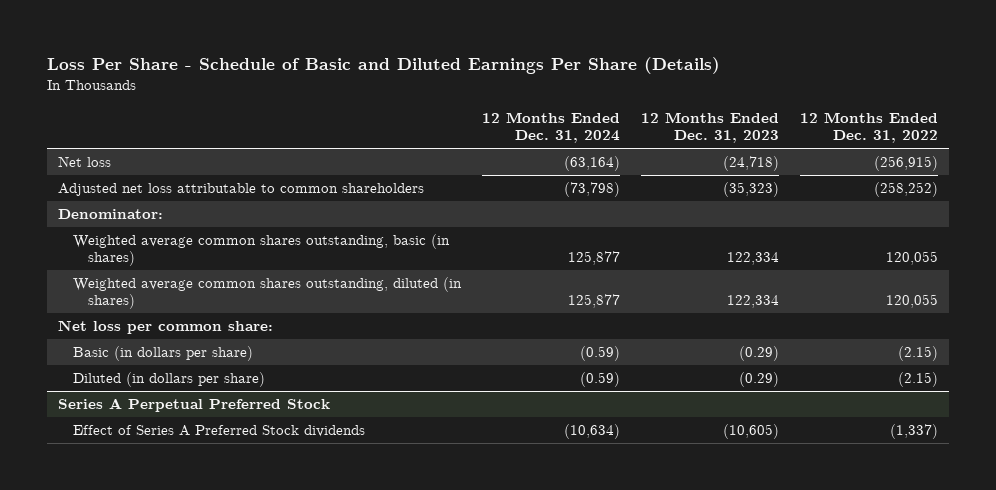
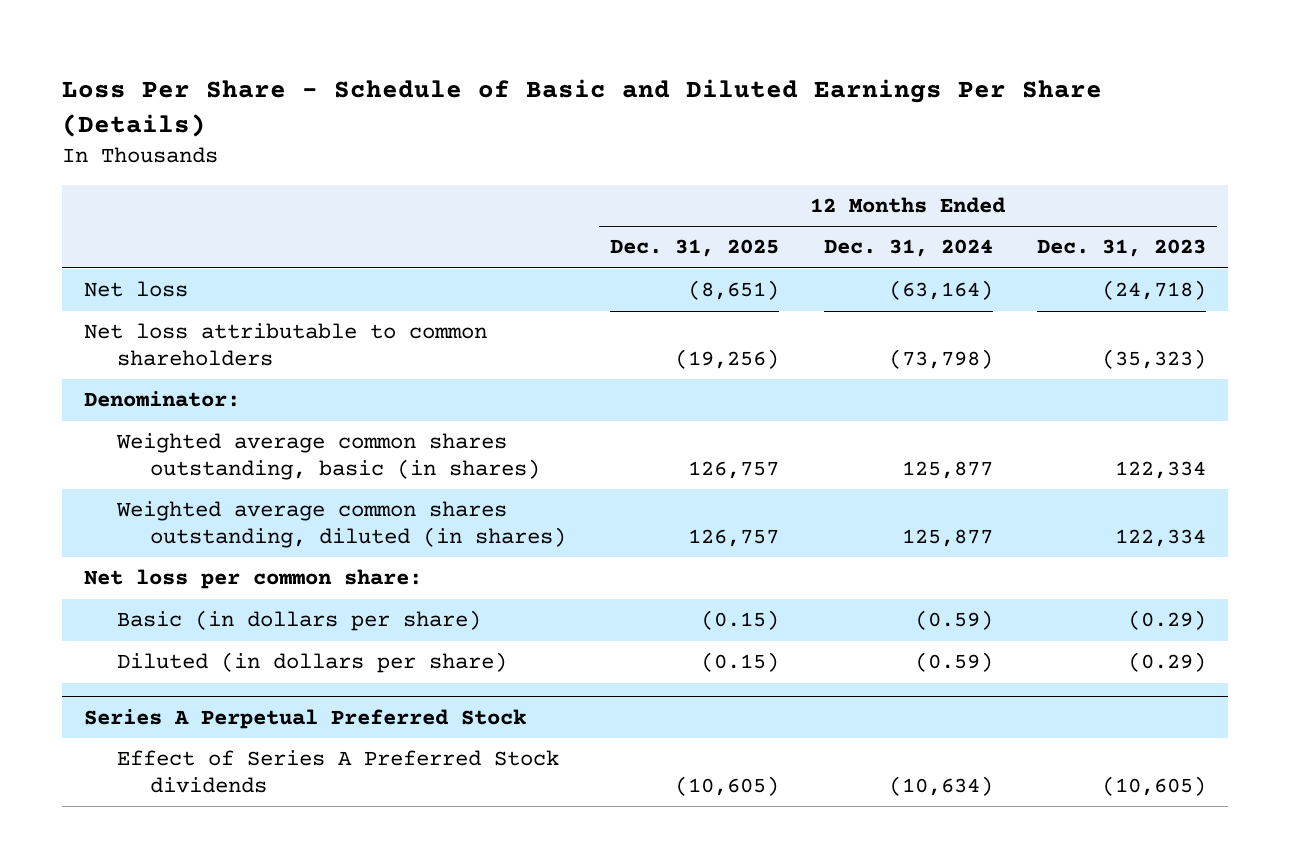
[800,112,939,144] 12 Months Ended Dec. 31, 2022 -> none
none -> [610,239,780,258] Dec. 31, 2025
[57,183,424,197] Adjusted net loss attributable to common shareholders -> [84,323,488,367] Net loss attributable to common shareholders

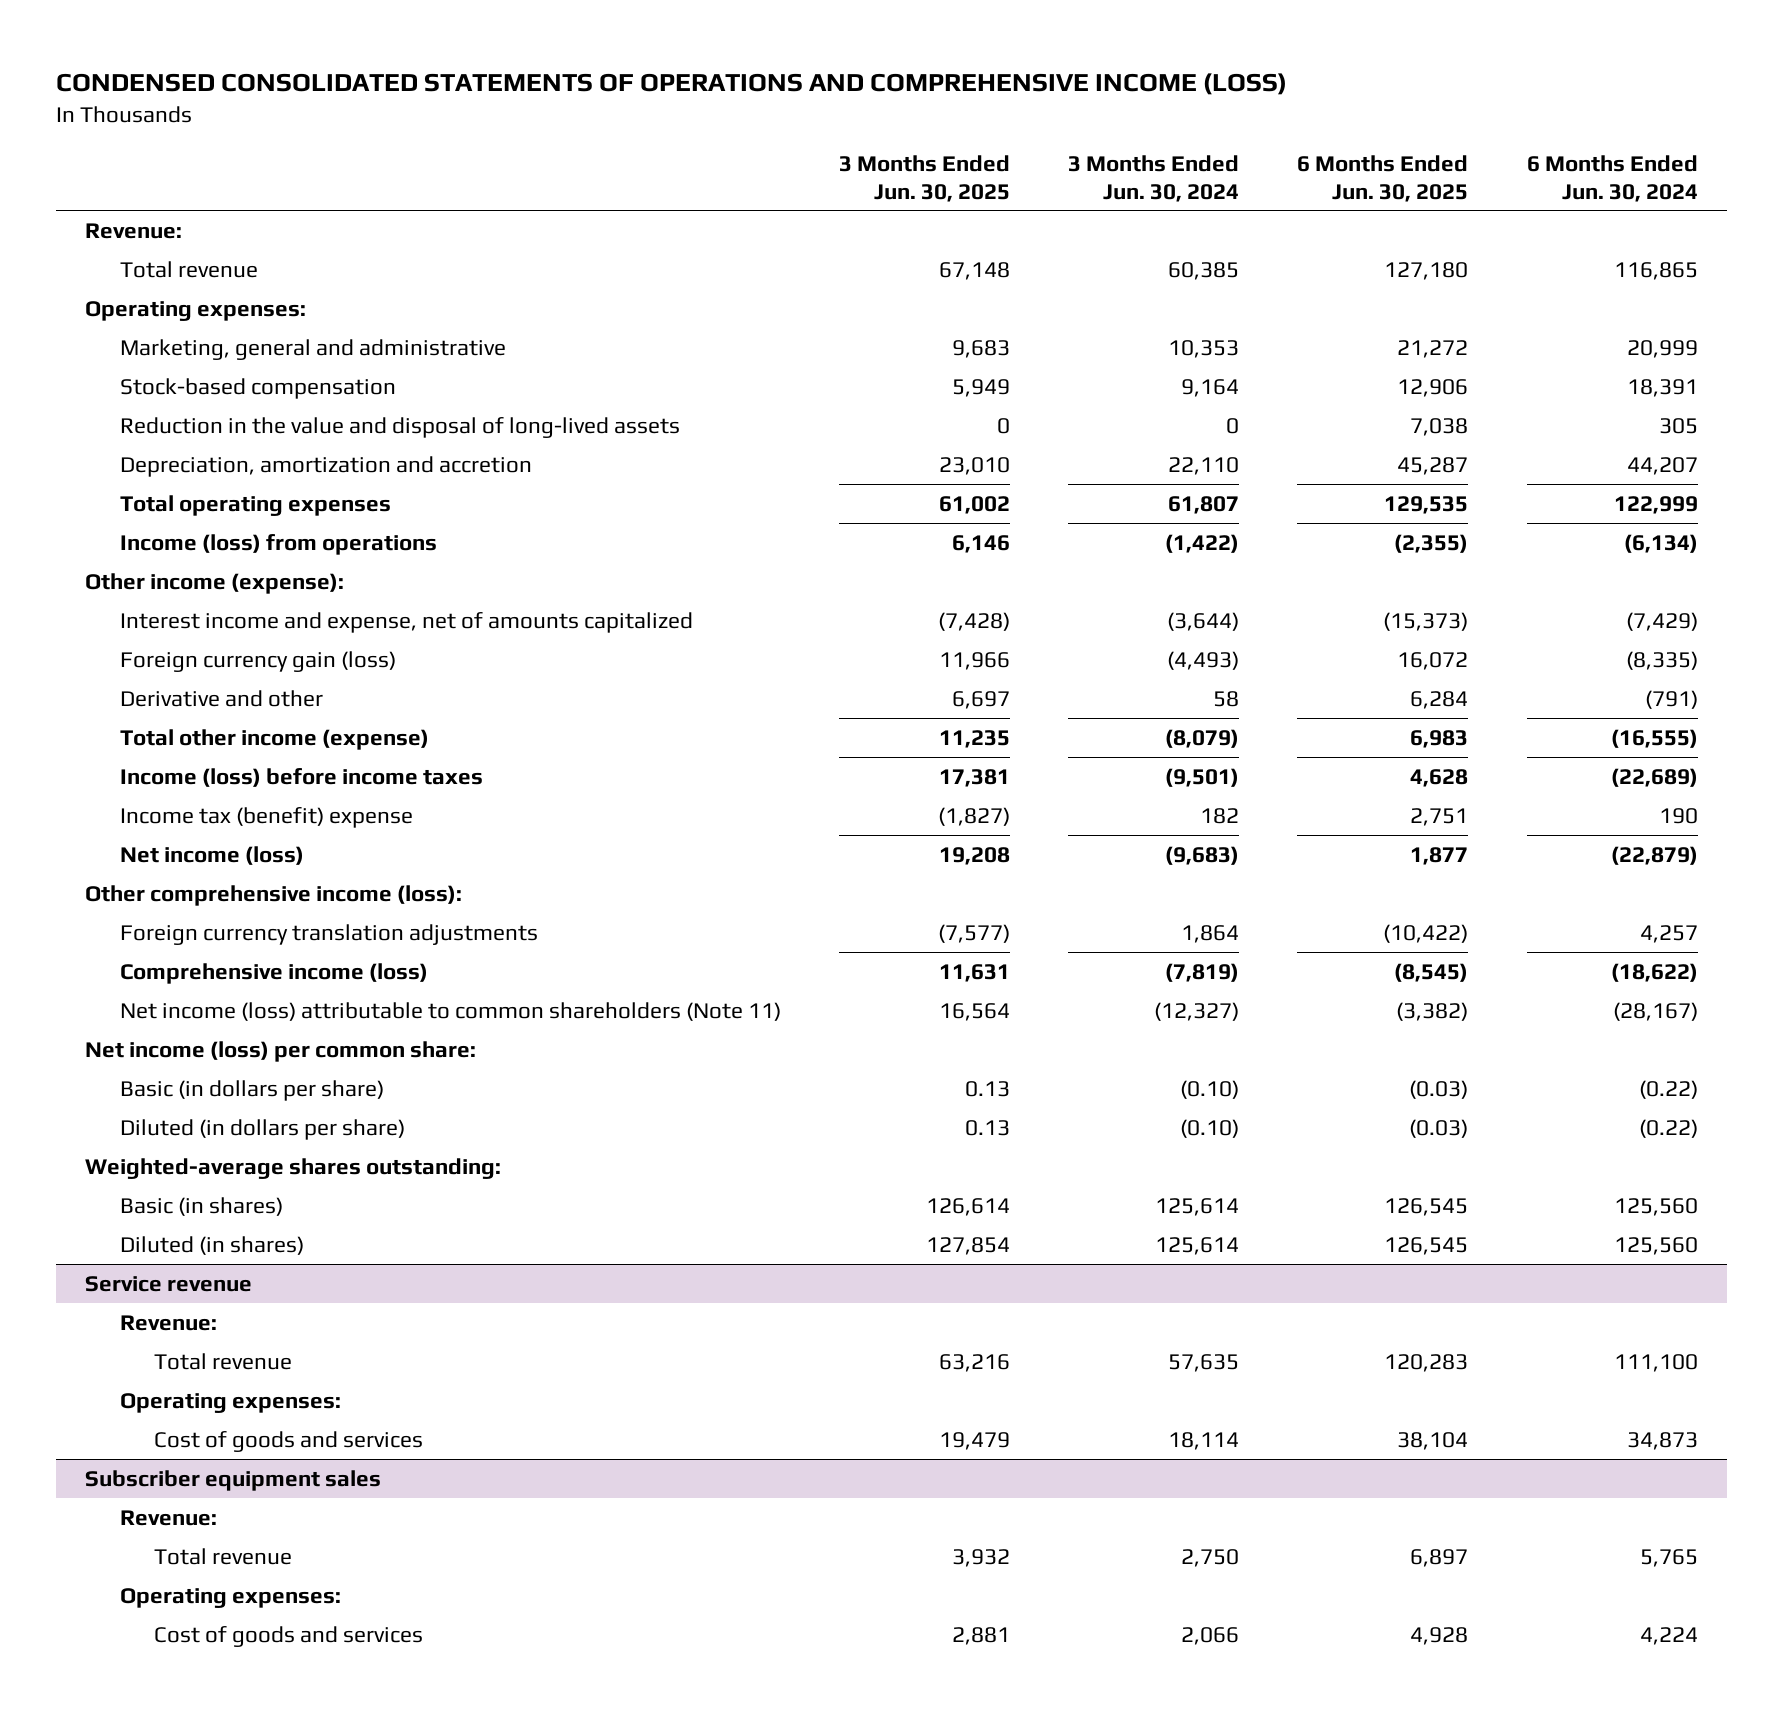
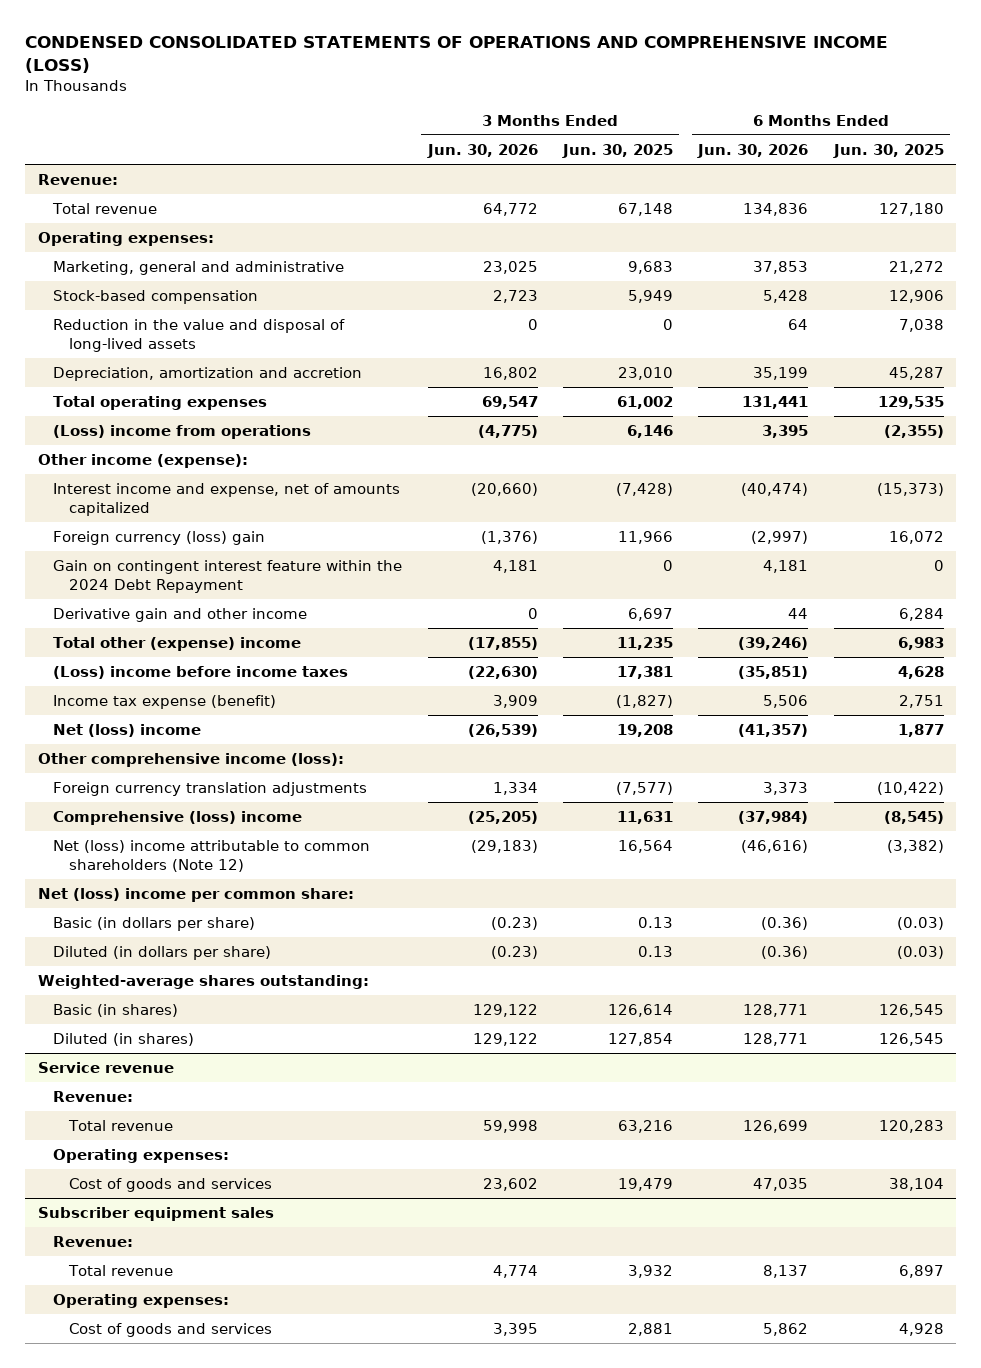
[1068,155,1240,202] 3 Months Ended Jun. 30, 2024 -> none
[1526,155,1698,202] 6 Months Ended Jun. 30, 2024 -> none
none -> [426,144,538,159] Jun. 30, 2026
none -> [697,144,809,159] Jun. 30, 2026
[119,533,437,555] Income (loss) from operations -> [53,425,312,440] (Loss) income from operations
[119,650,396,672] Foreign currency gain (loss) -> [53,531,266,546] Foreign currency (loss) gain
none -> [53,560,403,593] Gain on contingent interest feature within the 2024 Debt Repayment
[119,689,323,707] Derivative and other -> [53,608,308,623] Derivative gain and other income
[119,728,429,750] Total other income (expense) -> [53,637,302,652] Total other (expense) income
[119,767,483,787] Income (loss) before income taxes -> [53,666,349,680] (Loss) income before income taxes
[119,806,413,828] Income tax (benefit) expense -> [53,695,277,710] Income tax expense (benefit)
[119,845,304,865] Net income (loss) -> [53,724,202,738] Net (loss) income
[119,962,428,984] Comprehensive income (loss) -> [53,811,303,826] Comprehensive (loss) income
[119,1001,781,1021] Net income (loss) attributable to common shareholders (Note 11) -> [53,840,371,872] Net (loss) income attributable to common shareholders (Note 12)
[85,1040,477,1062] Net income (loss) per common share: -> [37,888,354,903] Net (loss) income per common share:

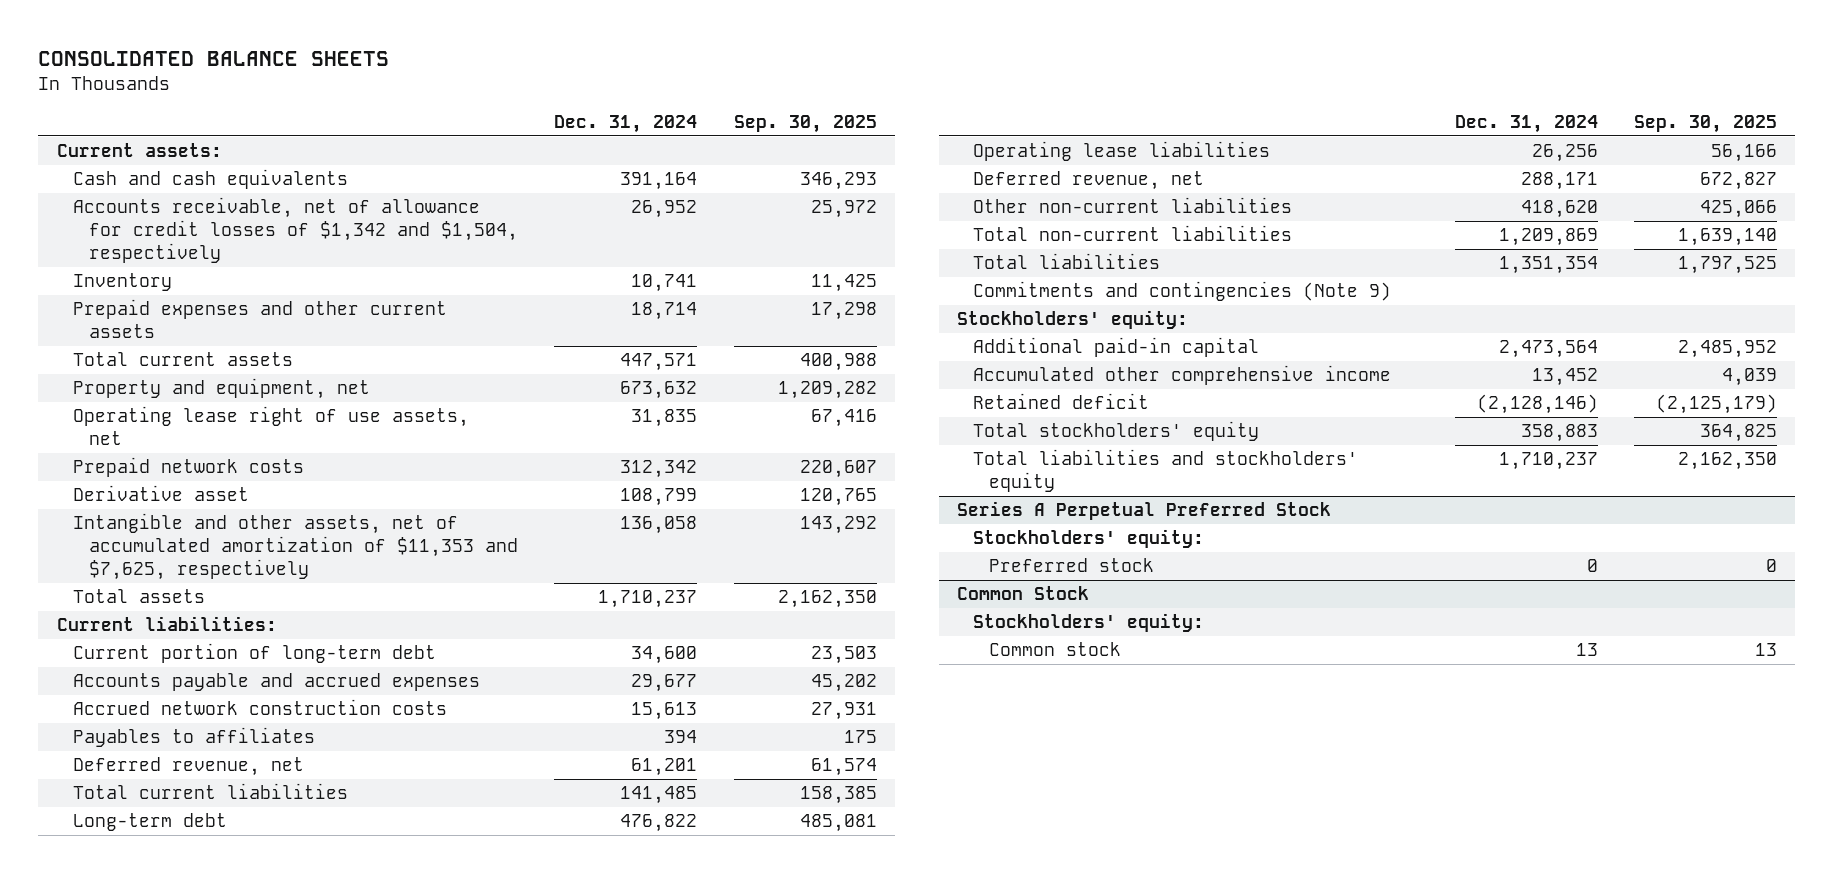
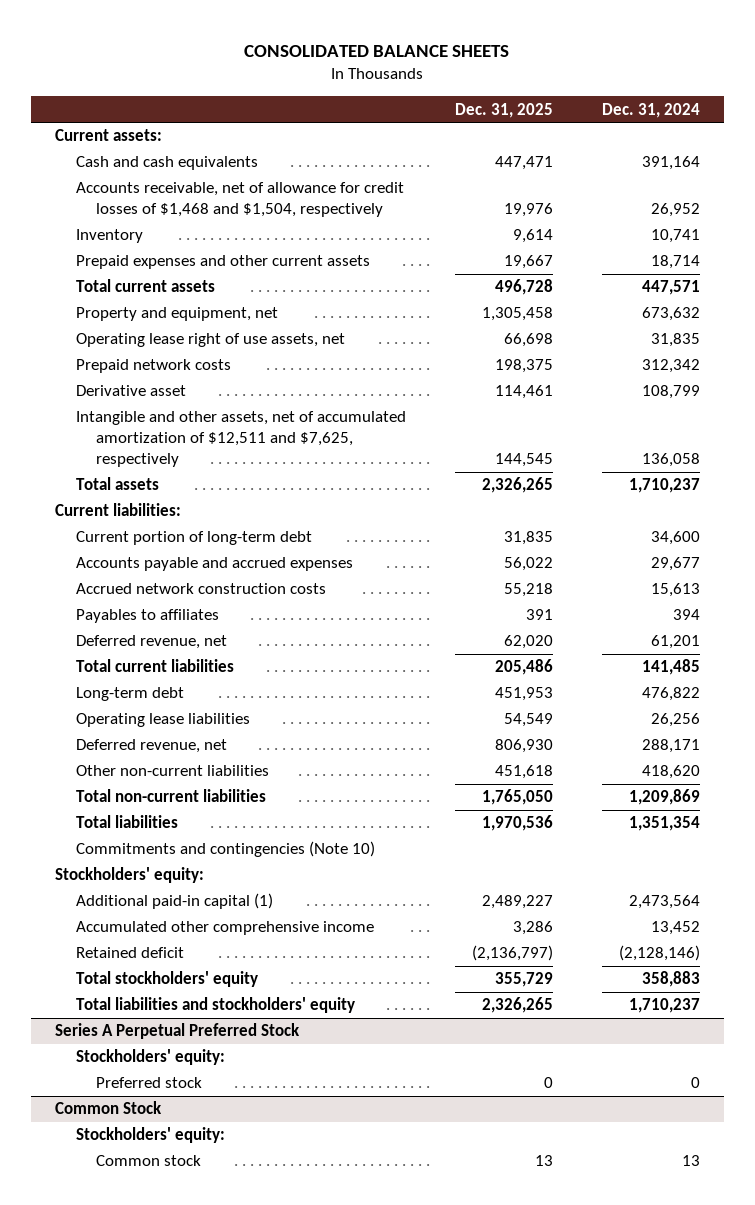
[733,114,877,133] Sep. 30, 2025 -> none
none -> [454,102,553,118] Dec. 31, 2025
[72,197,518,264] Accounts receivable, net of allowance for credit losses of $1,342 and $1,504, respectively -> [75,182,404,218] Accounts receivable, net of allowance for credit losses of $1,468 and $1,504, respectively
[72,513,518,581] Intangible and other assets, net of accumulated amortization of $11,353 and $7,625, respectively -> [75,411,406,468] Intangible and other assets, net of accumulated amortization of $12,511 and $7,625, respectively
[973,281,1392,302] Commitments and contingencies (Note 9) -> [75,841,375,858] Commitments and contingencies (Note 10)
[973,337,1260,358] Additional paid-in capital -> [75,893,273,910] Additional paid-in capital (1)

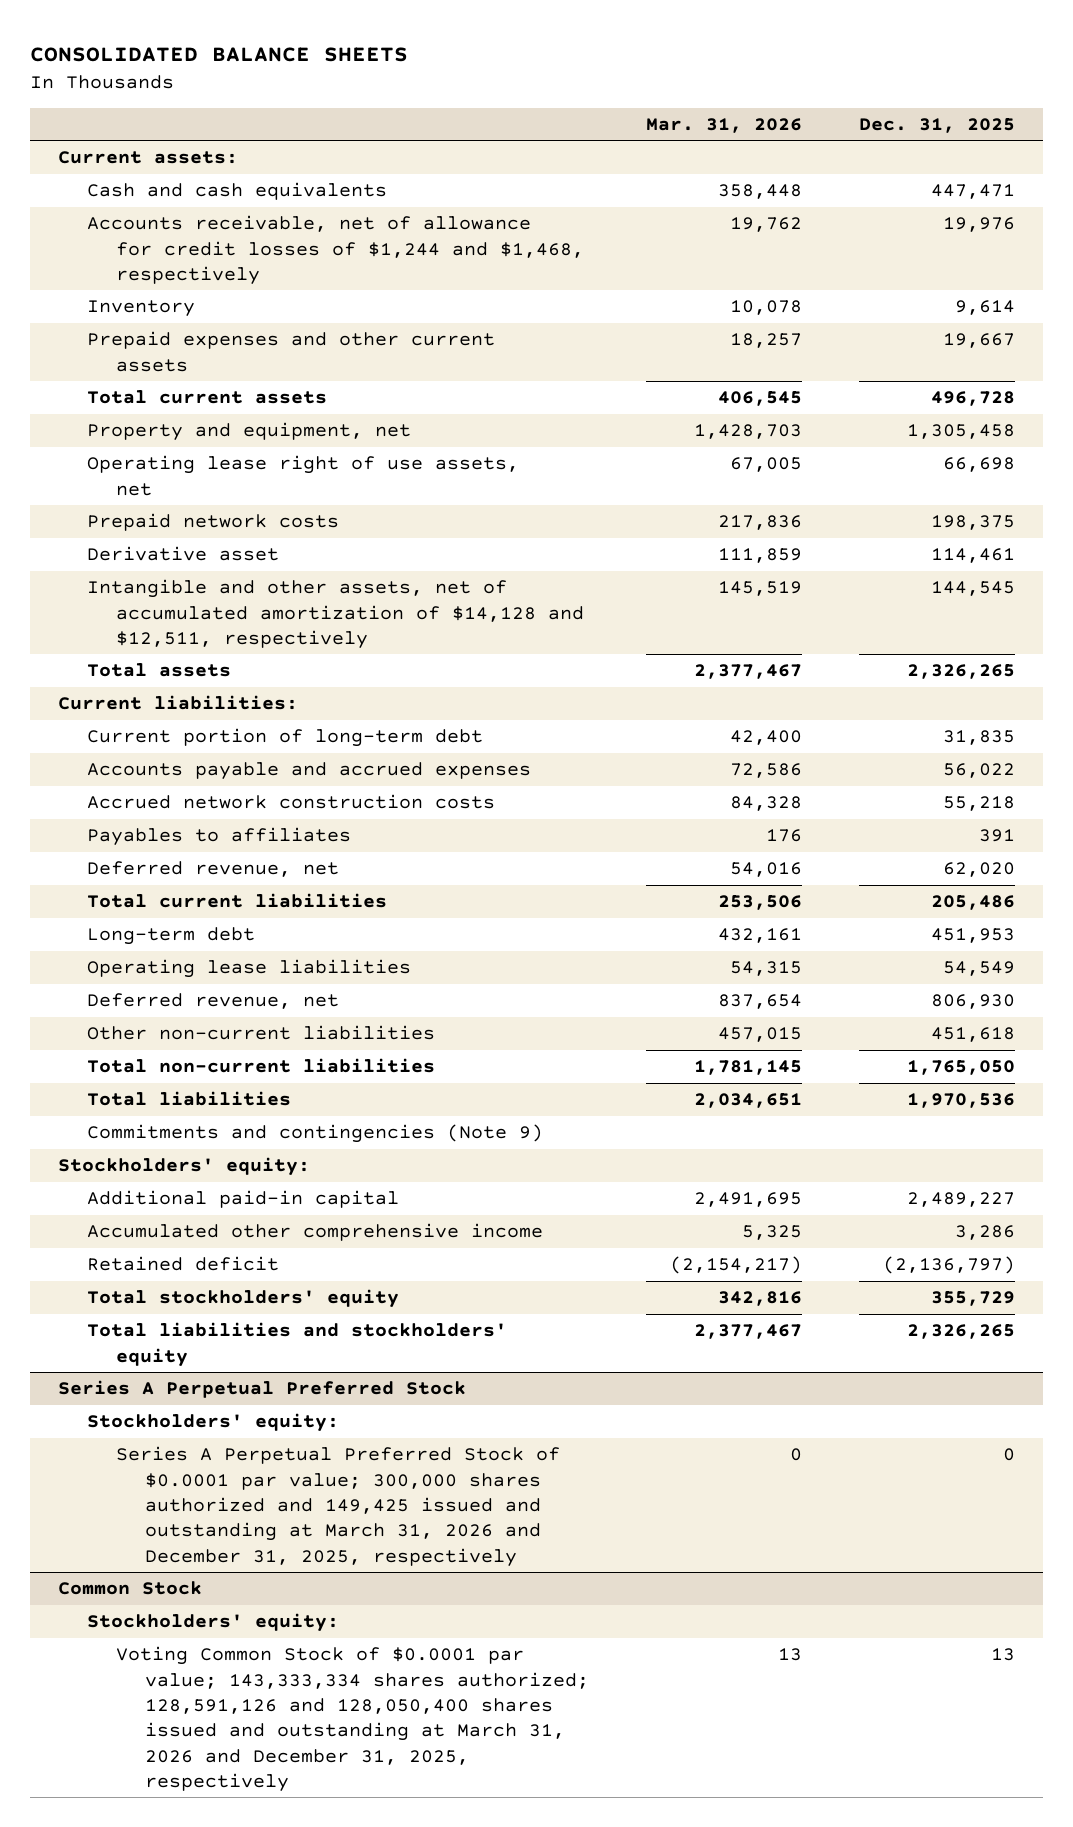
[601,102,700,118] Dec. 31, 2024 -> none
none -> [645,117,802,133] Mar. 31, 2026
[75,182,404,218] Accounts receivable, net of allowance for credit losses of $1,468 and $1,504, respectively -> [86,215,584,285] Accounts receivable, net of allowance for credit losses of $1,244 and $1,468, respectively
[75,411,406,468] Intangible and other assets, net of accumulated amortization of $12,511 and $7,625, respectively -> [86,579,584,649] Intangible and other assets, net of accumulated amortization of $14,128 and $12,511, respectively
[75,841,375,858] Commitments and contingencies (Note 10) -> [86,1124,543,1144] Commitments and contingencies (Note 9)
[75,893,273,910] Additional paid-in capital (1) -> [86,1190,399,1209] Additional paid-in capital
[95,1077,202,1089] Preferred stock -> [115,1446,560,1567] Series A Perpetual Preferred Stock of $0.0001 par value; 300,000 shares authorized and 149,425 issued and outstanding at March 31, 2026 and December 31, 2025, respectively
[95,1155,201,1167] Common stock -> [115,1646,589,1792] Voting Common Stock of $0.0001 par value; 143,333,334 shares authorized; 128,591,126 and 128,050,400 shares issued and outstanding at March 31, 2026 and December 31, 2025, respectively

